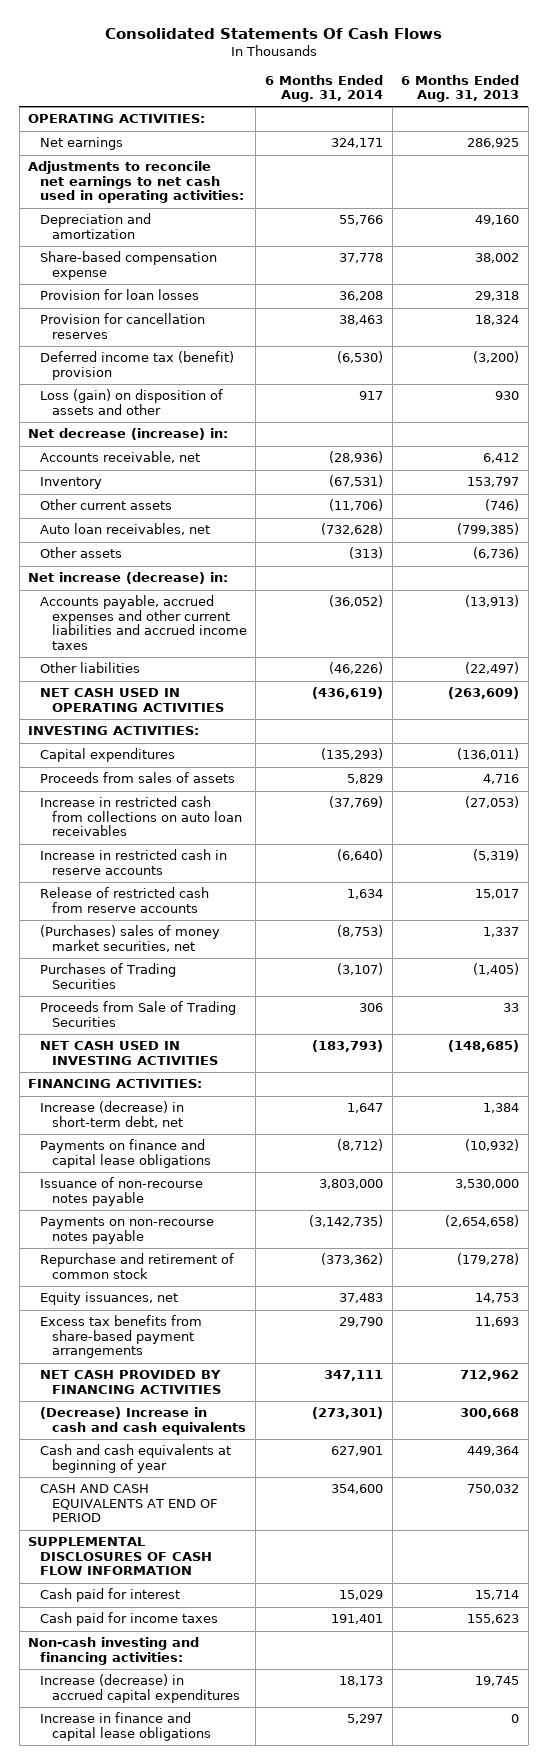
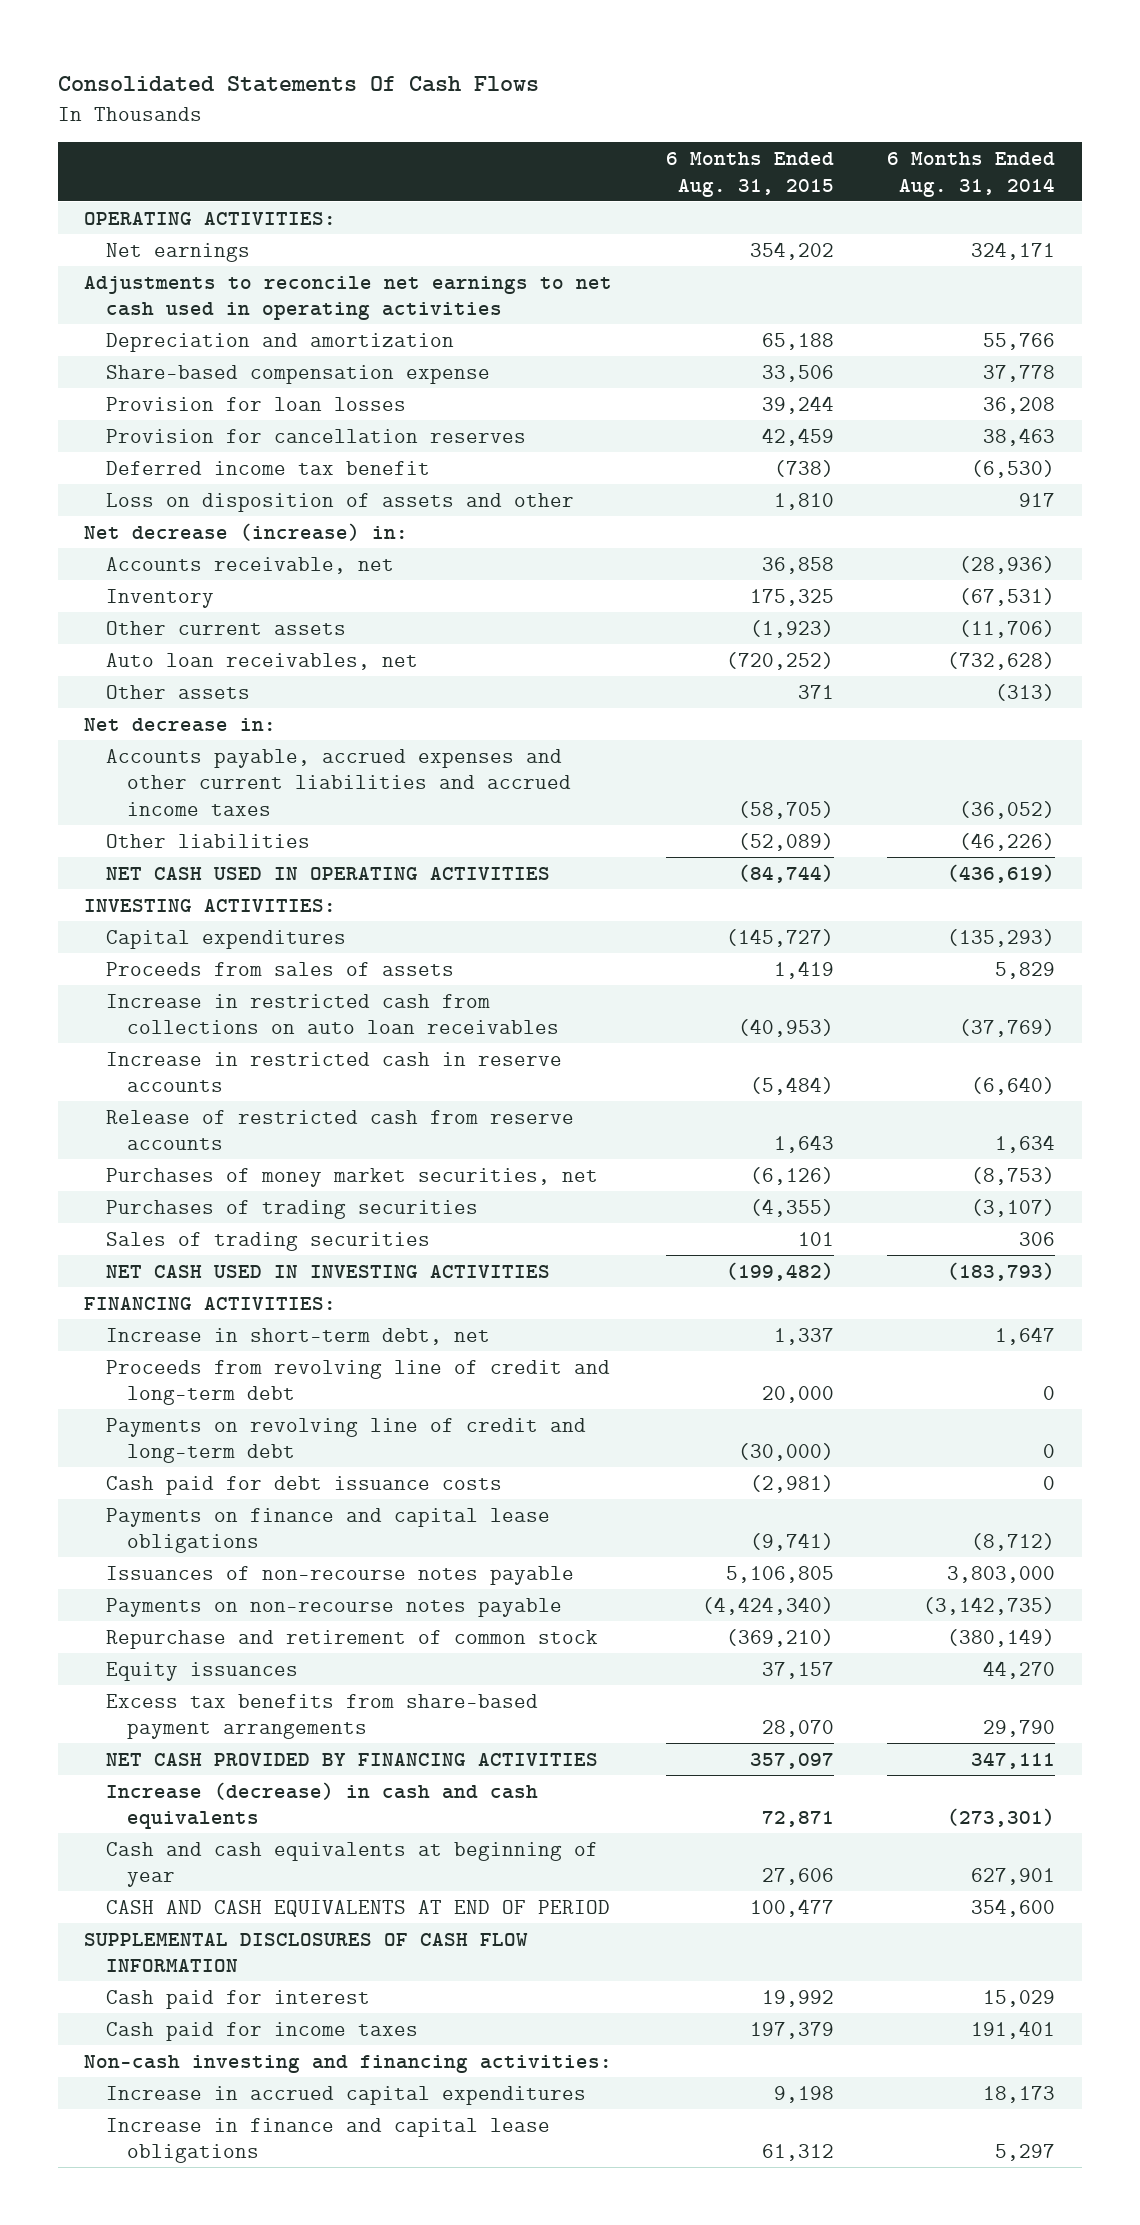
[401,74,520,102] 6 Months Ended Aug. 31, 2013 -> none
none -> [665,152,834,197] 6 Months Ended Aug. 31, 2015
[28,161,245,204] Adjustments to reconcile net earnings to net cash used in operating activities: -> [84,275,613,321] Adjustments to reconcile net earnings to net cash used in operating activities
[40,351,235,380] Deferred income tax (benefit) provision -> [105,460,430,475] Deferred income tax benefit
[40,389,224,415] Loss (gain) on disposition of assets and other -> [105,492,574,512] Loss on disposition of assets and other
[28,572,229,585] Net increase (decrease) in: -> [84,717,277,732] Net decrease in:
[40,925,221,952] (Purchases) sales of money market securities, net -> [105,1167,598,1187] Purchases of money market securities, net
[40,963,177,989] Purchases of Trading Securities -> [105,1199,478,1219] Purchases of trading securities
[40,1001,237,1027] Proceeds from Sale of Trading Securities -> [105,1231,430,1251] Sales of trading securities
[40,1101,185,1128] Increase (decrease) in short-term debt, net -> [105,1327,490,1345] Increase in short-term debt, net
none -> [105,1359,610,1406] Proceeds from revolving line of credit and long-term debt
none -> [105,1417,586,1464] Payments on revolving line of credit and long-term debt
none -> [105,1475,502,1495] Cash paid for debt issuance costs
[40,1177,204,1206] Issuance of non-recourse notes payable -> [105,1565,574,1585] Issuances of non-recourse notes payable
[321,1253,384,1266] (373,362) -> [947,1628,1056,1647] (380,149)
[40,1292,179,1306] Equity issuances, net -> [105,1661,298,1681] Equity issuances
[339,1293,384,1304] 37,483 -> [983,1660,1056,1679] 44,270
[40,1407,246,1435] (Decrease) Increase in cash and cash equivalents -> [105,1781,538,1830] Increase (decrease) in cash and cash equivalents
[40,1674,240,1703] Increase (decrease) in accrued capital expenditures -> [105,2085,586,2105] Increase in accrued capital expenditures

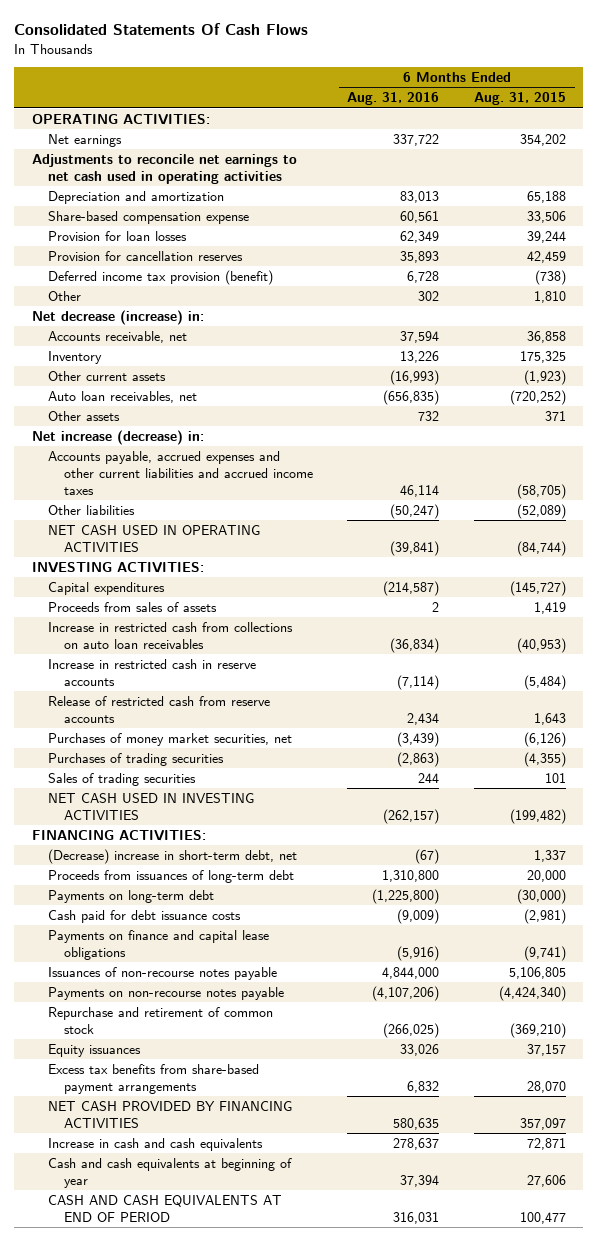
[887,152,1056,197] 6 Months Ended Aug. 31, 2014 -> none
none -> [347,92,440,106] Aug. 31, 2016
[105,460,430,475] Deferred income tax benefit -> [47,269,273,285] Deferred income tax provision (benefit)
[105,492,574,512] Loss on disposition of assets and other -> [47,290,81,301] Other
[84,717,277,732] Net decrease in: -> [31,429,204,445] Net increase (decrease) in:
[105,1327,490,1345] Increase in short-term debt, net -> [47,848,297,864] (Decrease) increase in short-term debt, net
[105,1359,610,1406] Proceeds from revolving line of credit and long-term debt -> [47,869,294,883] Proceeds from issuances of long-term debt
[105,1417,586,1464] Payments on revolving line of credit and long-term debt -> [47,889,214,903] Payments on long-term debt
[105,1781,538,1830] Increase (decrease) in cash and cash equivalents -> [47,1137,263,1151] Increase in cash and cash equivalents
[84,1932,529,1973] SUPPLEMENTAL DISCLOSURES OF CASH FLOW INFORMATION -> none
[105,1989,370,2009] Cash paid for interest -> none
[105,2021,418,2041] Cash paid for income taxes -> none
[84,2054,613,2073] Non-cash investing and financing activities: -> none
[105,2085,586,2105] Increase in accrued capital expenditures -> none
[105,2117,550,2164] Increase in finance and capital lease obligations -> none

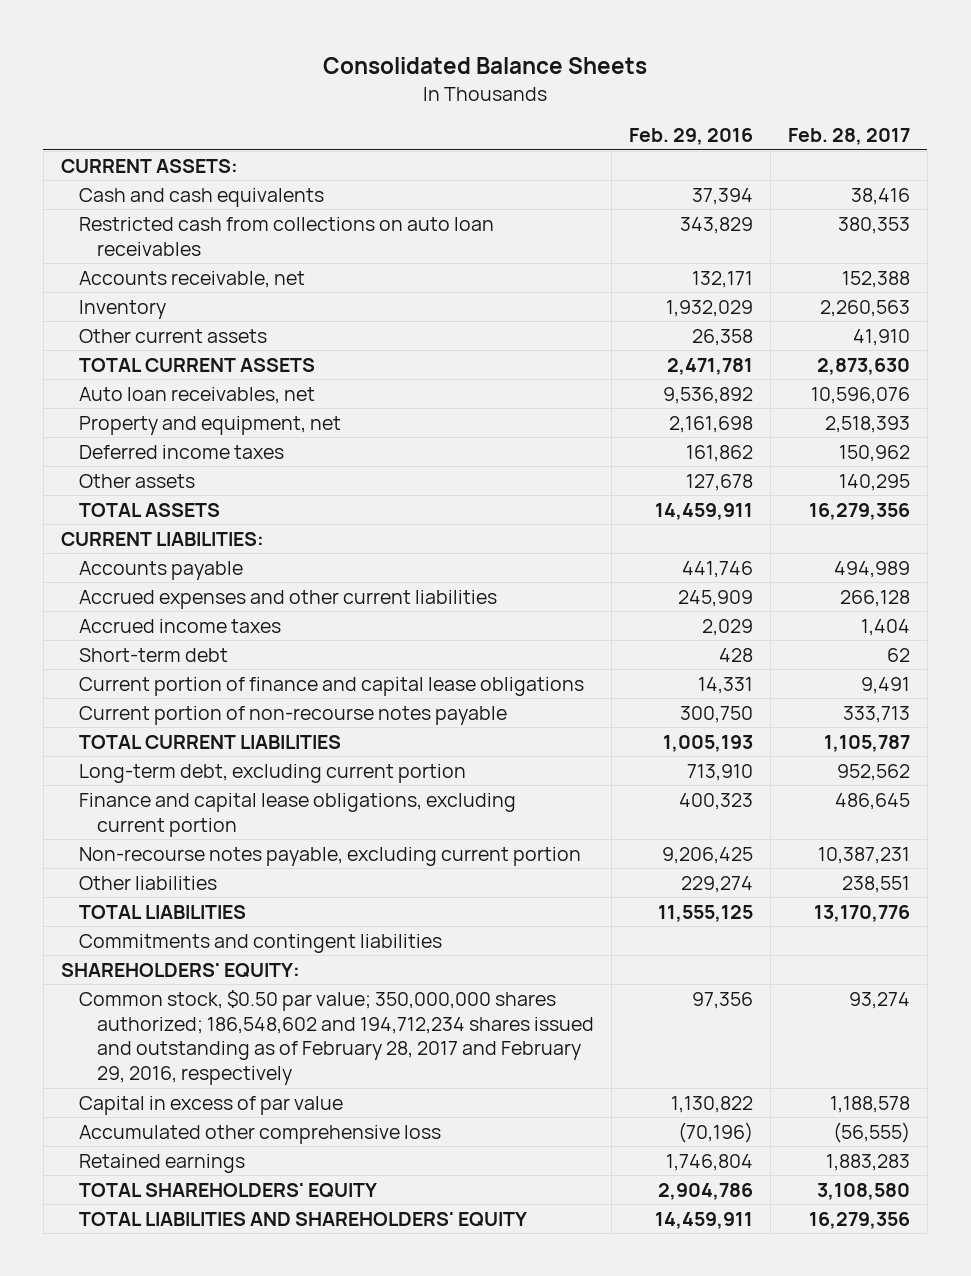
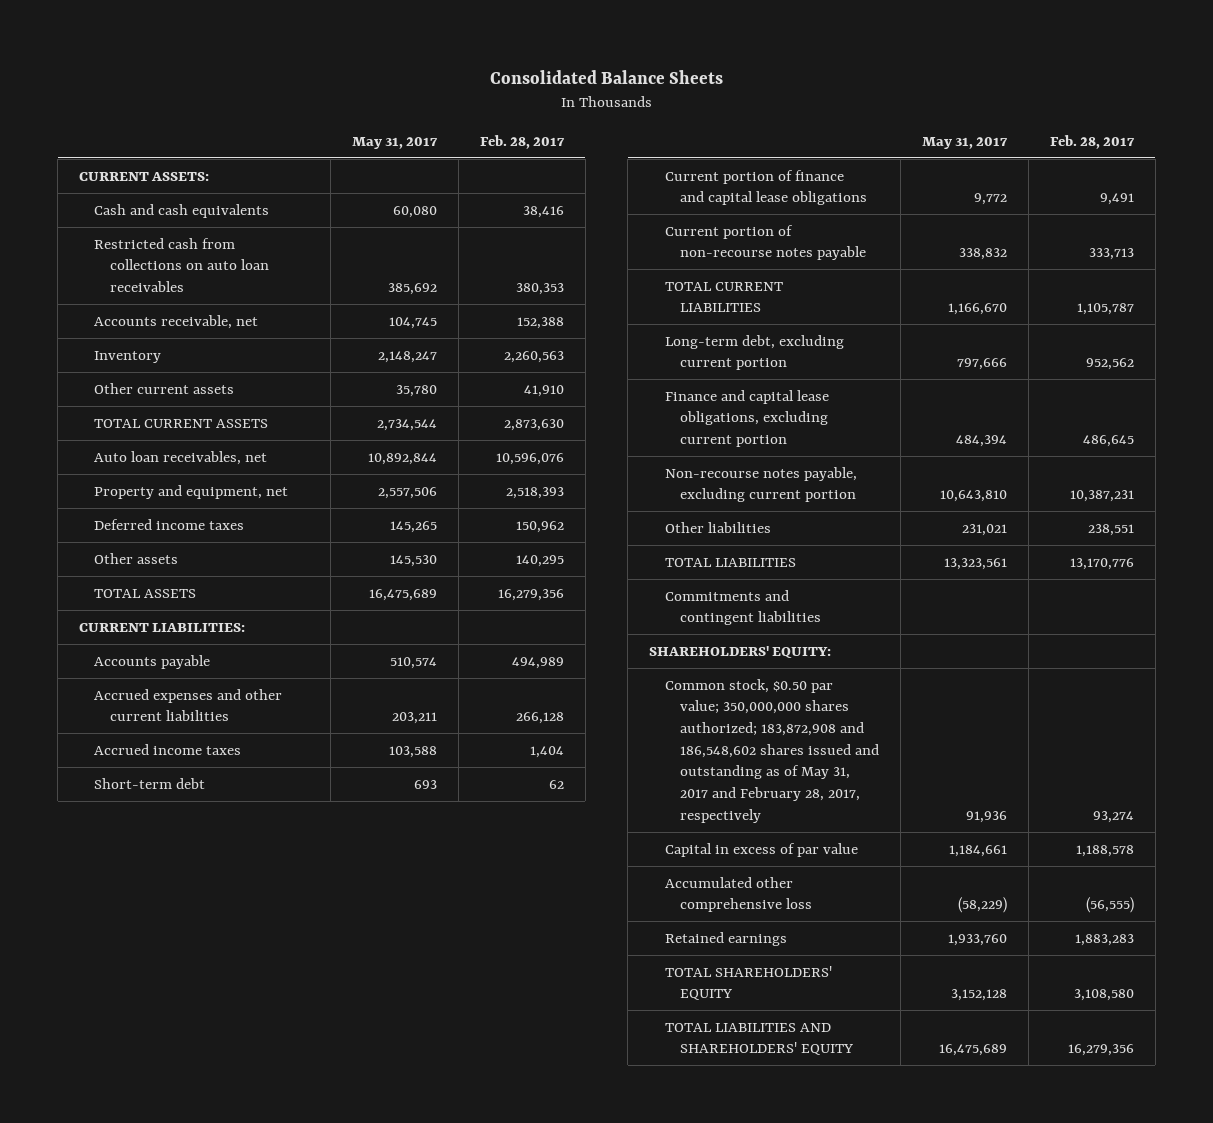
[628,128,753,146] Feb. 29, 2016 -> none
none -> [351,136,438,149] May 31, 2017
[78,989,595,1086] Common stock, $0.50 par value; 350,000,000 shares authorized; 186,548,602 and 194,712,234 shares issued and outstanding as of February 28, 2017 and February 29, 2016, respectively -> [664,678,880,823] Common stock, $0.50 par value; 350,000,000 shares authorized; 183,872,908 and 186,548,602 shares issued and outstanding as of May 31, 2017 and February 28, 2017, respectively

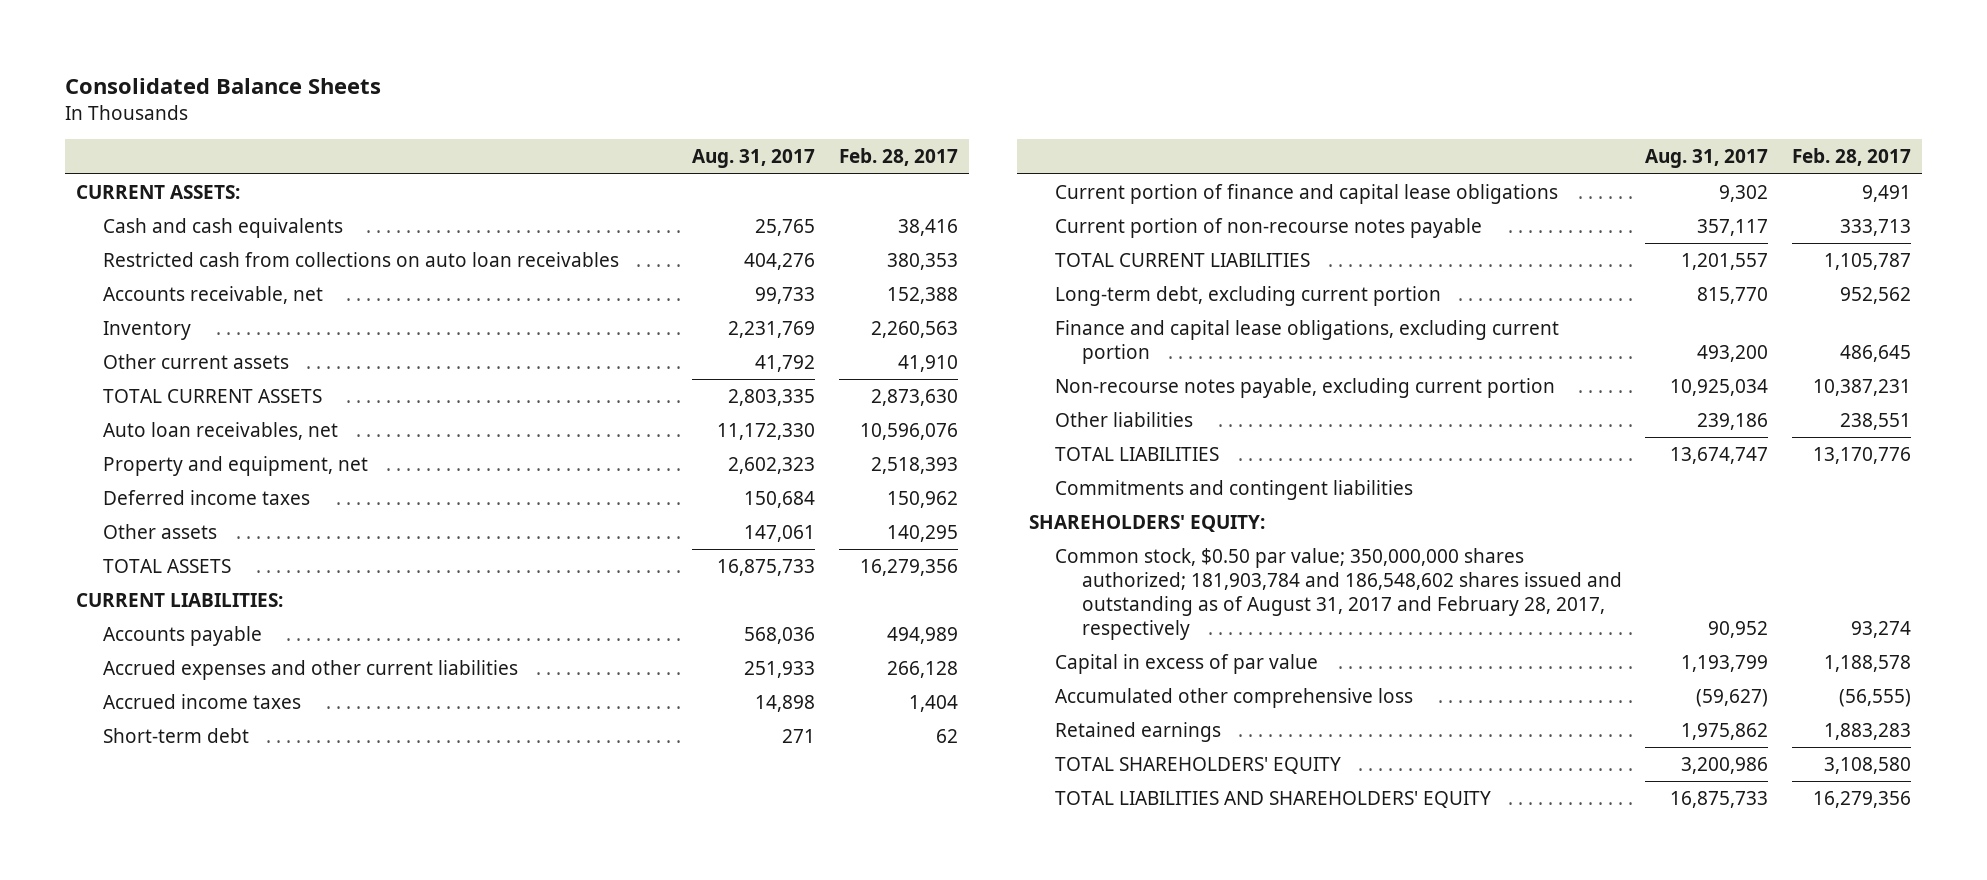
[351,136,438,149] May 31, 2017 -> none
none -> [692,149,816,169] Aug. 31, 2017
[664,678,880,823] Common stock, $0.50 par value; 350,000,000 shares authorized; 183,872,908 and 186,548,602 shares issued and outstanding as of May 31, 2017 and February 28, 2017, respectively -> [1055,548,1622,640] Common stock, $0.50 par value; 350,000,000 shares authorized; 181,903,784 and 186,548,602 shares issued and outstanding as of August 31, 2017 and February 28, 2017, respectively

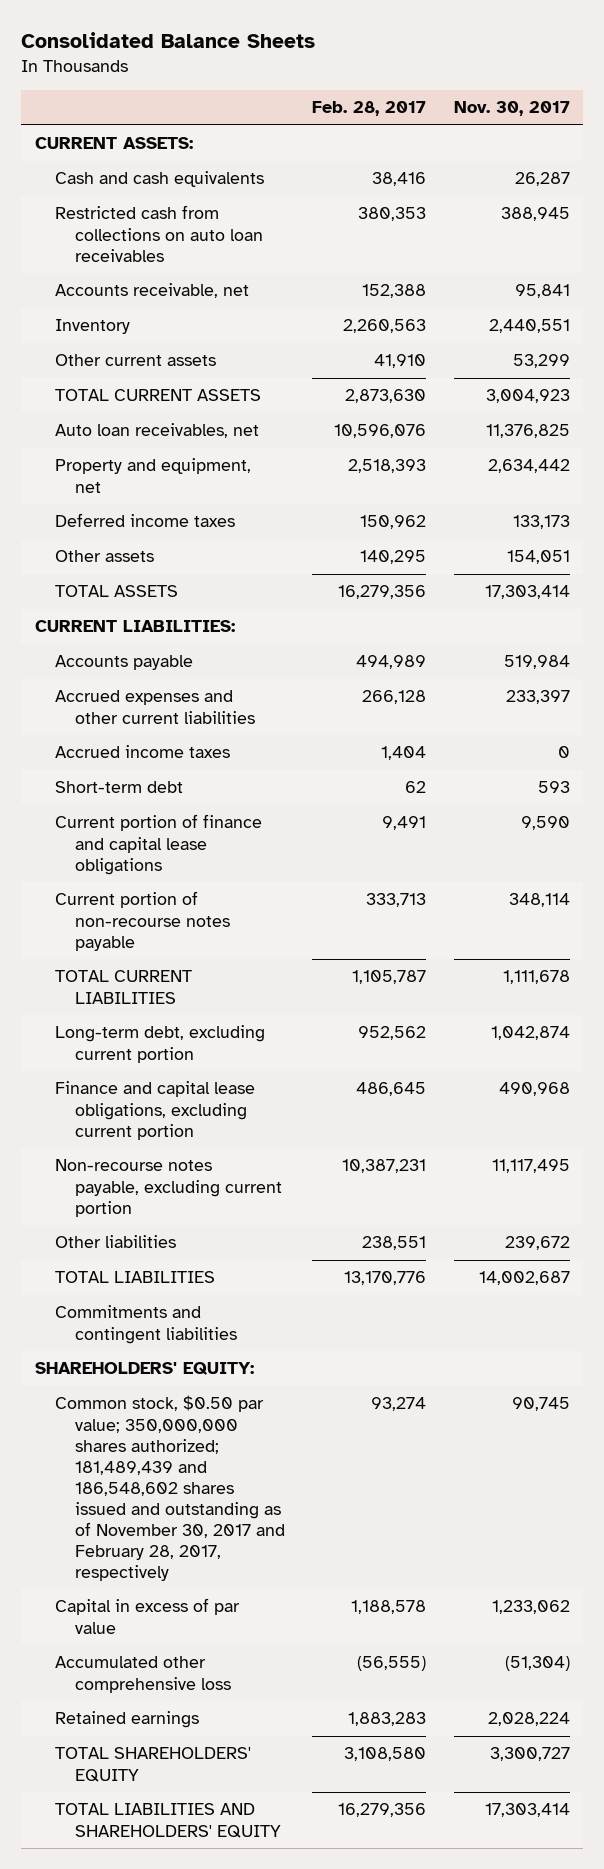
[692,149,816,169] Aug. 31, 2017 -> none
none -> [453,101,570,117] Nov. 30, 2017
[1055,548,1622,640] Common stock, $0.50 par value; 350,000,000 shares authorized; 181,903,784 and 186,548,602 shares issued and outstanding as of August 31, 2017 and February 28, 2017, respectively -> [54,1395,285,1581] Common stock, $0.50 par value; 350,000,000 shares authorized; 181,489,439 and 186,548,602 shares issued and outstanding as of November 30, 2017 and February 28, 2017, respectively

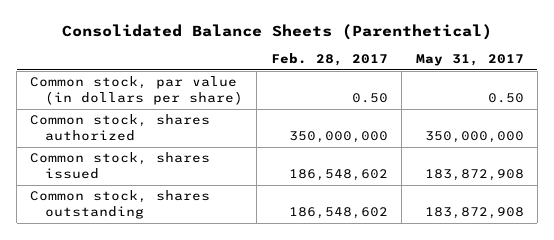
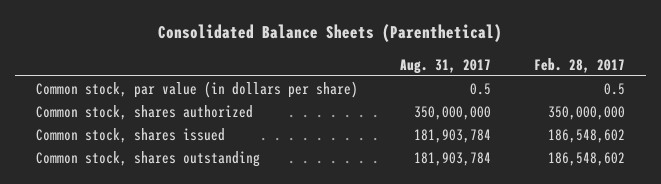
[415,54,524,67] May 31, 2017 -> none
none -> [400,58,492,74] Aug. 31, 2017
[351,93,388,104] 0.50 -> [603,82,625,95] 0.5

